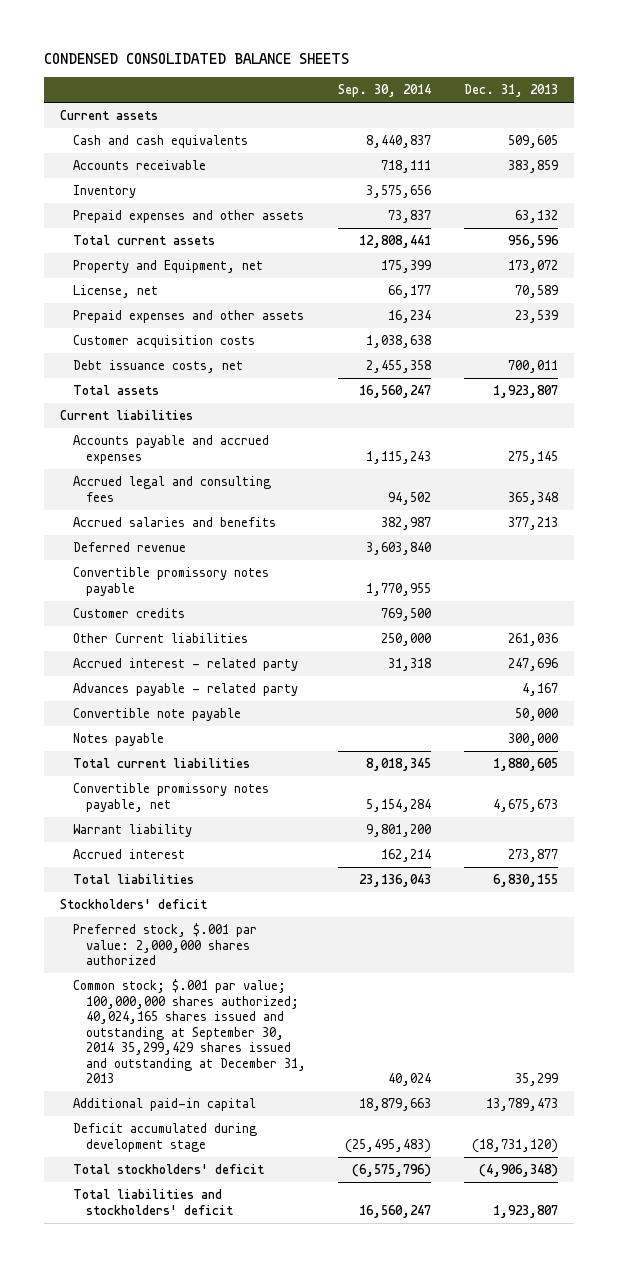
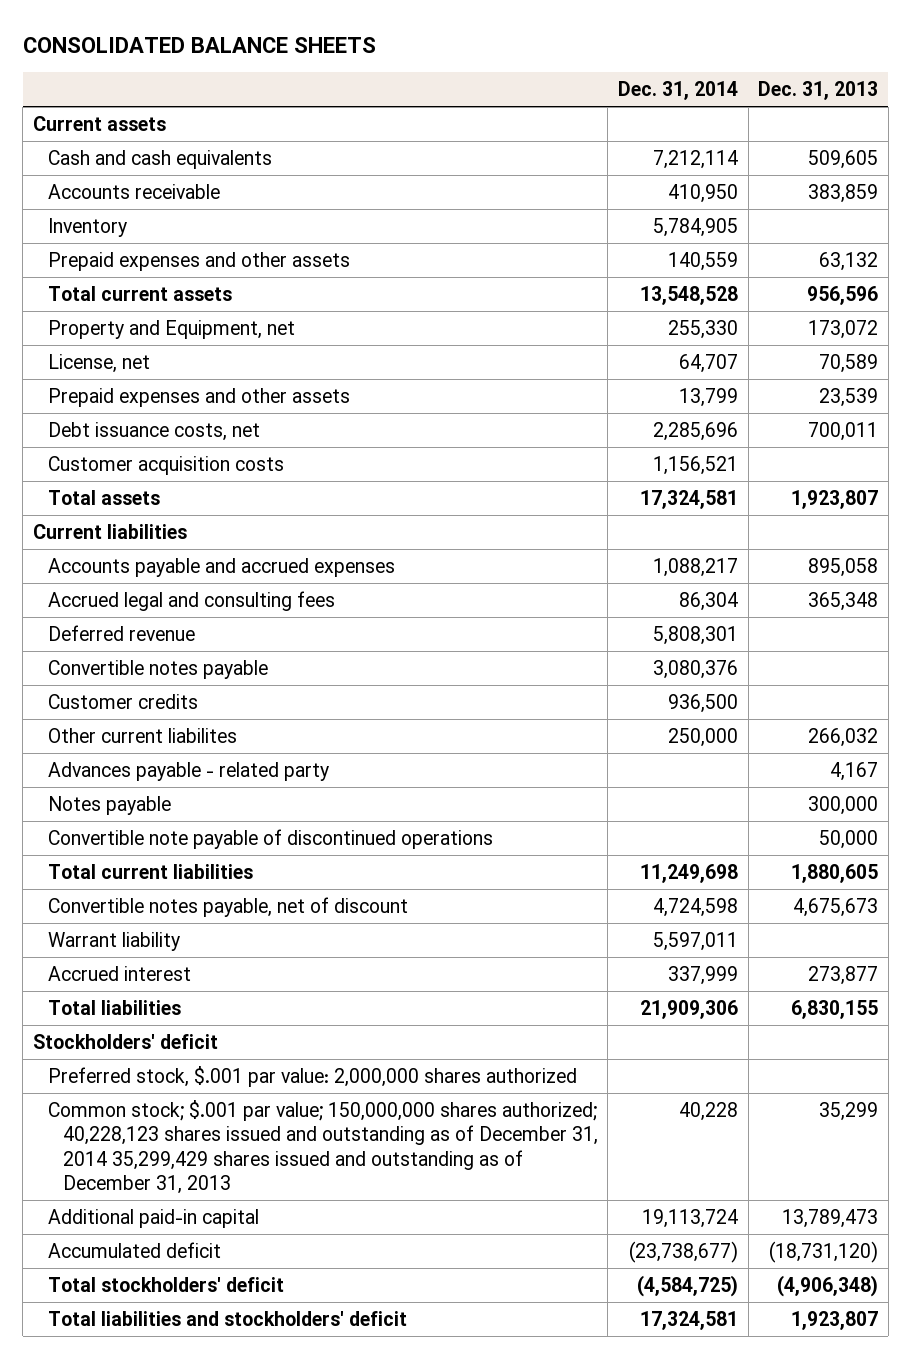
[44,53,350,65] CONDENSED CONSOLIDATED BALANCE SHEETS -> [22,36,376,53] CONSOLIDATED BALANCE SHEETS
[338,84,432,98] Sep. 30, 2014 -> none
none -> [617,80,738,100] Dec. 31, 2014
[73,335,256,349] Customer acquisition costs -> [47,455,284,475] Customer acquisition costs
[507,450,558,464] 275,145 -> [808,557,879,577] 895,058
[73,517,277,528] Accrued salaries and benefits -> none
[73,567,270,596] Convertible promissory notes payable -> [47,659,268,679] Convertible notes payable
[73,658,299,672] Accrued interest - related party -> none
[73,633,249,644] Other Current liabilities -> [47,727,237,743] Other current liabilites
[507,633,558,647] 261,036 -> [808,727,879,747] 266,032
[73,708,242,722] Convertible note payable -> none
none -> [47,828,493,849] Convertible note payable of discontinued operations
[73,783,270,812] Convertible promissory notes payable, net -> [47,896,408,917] Convertible notes payable, net of discount
[73,979,307,1083] Common stock; $.001 par value; 100,000,000 shares authorized; 40,024,165 shares issued and outstanding at September 30, 2014 35,299,429 shares issued and outstanding at December 31, 2013 -> [47,1099,598,1195] Common stock; $.001 par value; 150,000,000 shares authorized; 40,228,123 shares issued and outstanding as of December 31, 2014 35,299,429 shares issued and outstanding as of December 31, 2013
[73,1123,258,1152] Deficit accumulated during development stage -> [47,1241,221,1258] Accumulated deficit

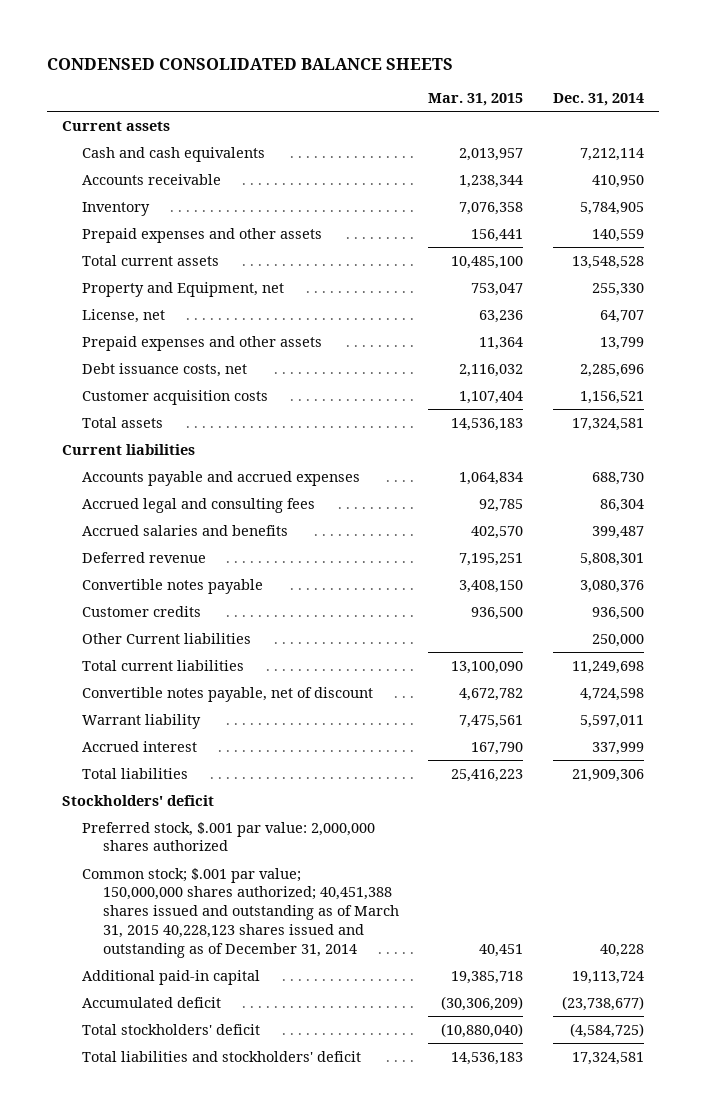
[22,36,376,53] CONSOLIDATED BALANCE SHEETS -> [47,57,454,70] CONDENSED CONSOLIDATED BALANCE SHEETS
[758,80,879,100] Dec. 31, 2013 -> none
none -> [428,92,524,106] Mar. 31, 2015
[652,557,738,577] 1,088,217 -> [592,471,645,485] 688,730
none -> [82,524,289,536] Accrued salaries and benefits
[47,761,329,781] Advances payable - related party -> none
[47,795,171,815] Notes payable -> none
[47,828,493,849] Convertible note payable of discontinued operations -> none
[47,727,237,743] Other current liabilites -> [82,632,252,644] Other Current liabilities
[47,1099,598,1195] Common stock; $.001 par value; 150,000,000 shares authorized; 40,228,123 shares issued and outstanding as of December 31, 2014 35,299,429 shares issued and outstanding as of December 31, 2013 -> [82,867,399,958] Common stock; $.001 par value; 150,000,000 shares authorized; 40,451,388 shares issued and outstanding as of March 31, 2015 40,228,123 shares issued and outstanding as of December 31, 2014

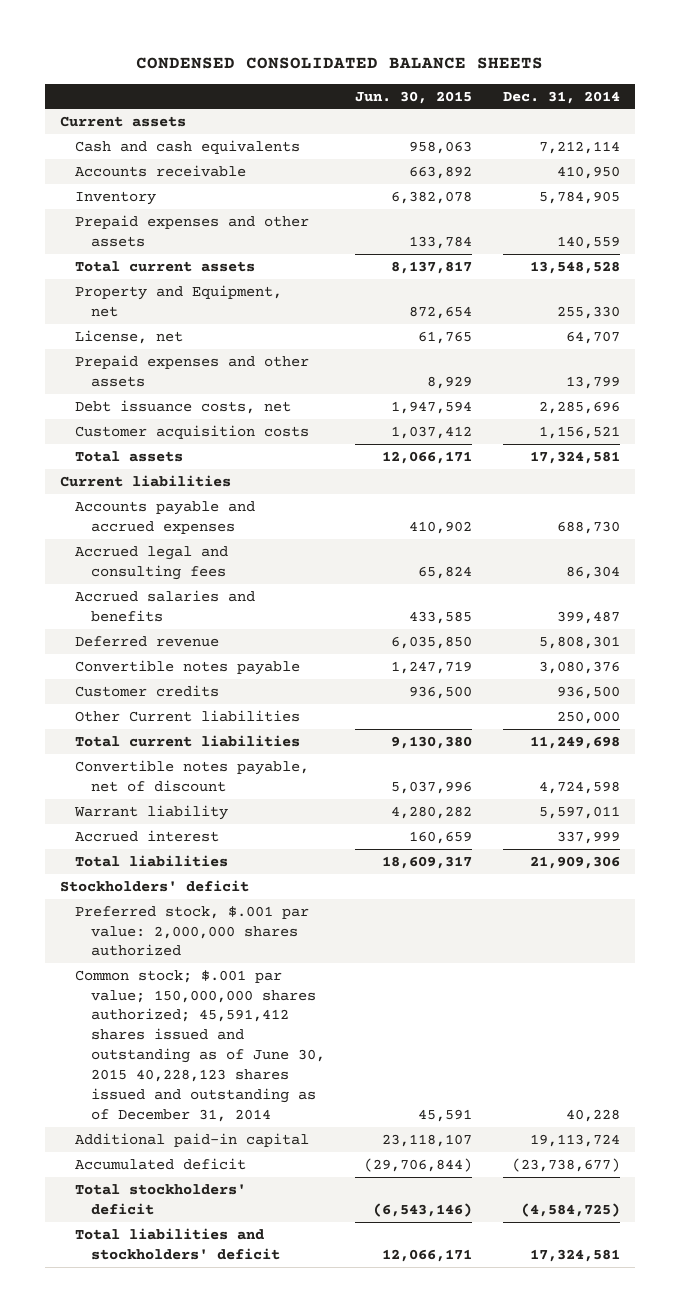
[428,92,524,106] Mar. 31, 2015 -> none
none -> [355,90,473,104] Jun. 30, 2015
[82,867,399,958] Common stock; $.001 par value; 150,000,000 shares authorized; 40,451,388 shares issued and outstanding as of March 31, 2015 40,228,123 shares issued and outstanding as of December 31, 2014 -> [75,969,326,1122] Common stock; $.001 par value; 150,000,000 shares authorized; 45,591,412 shares issued and outstanding as of June 30, 2015 40,228,123 shares issued and outstanding as of December 31, 2014

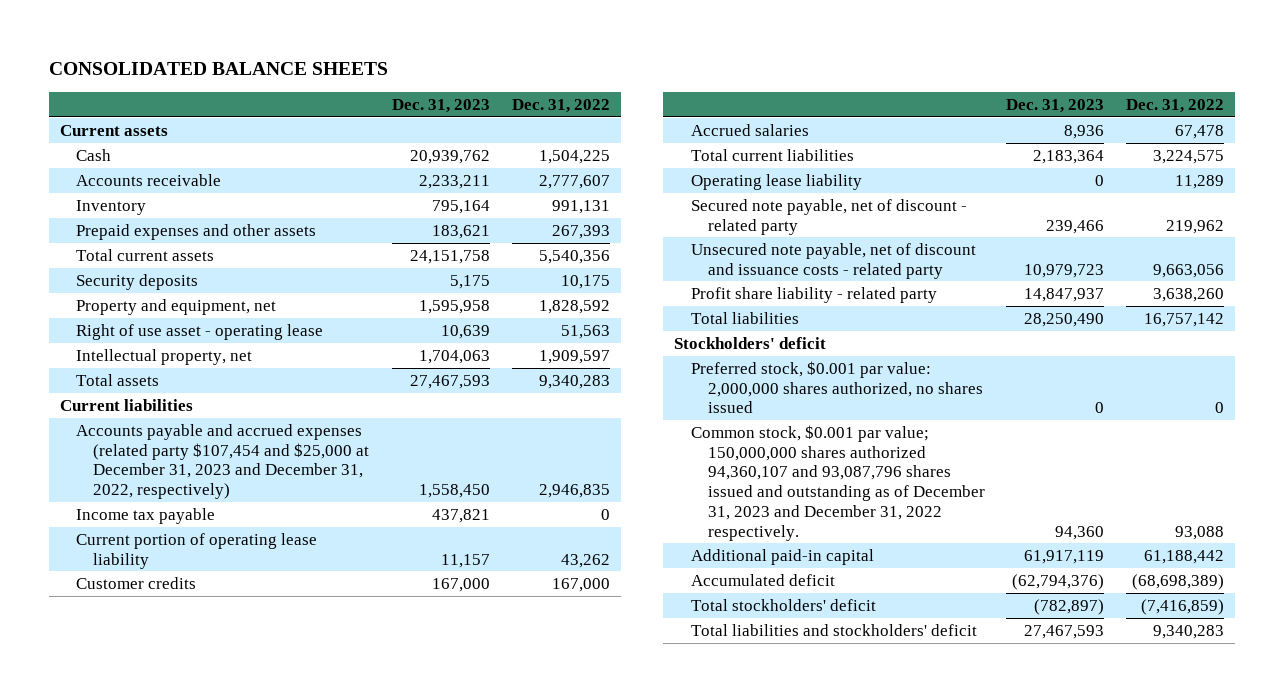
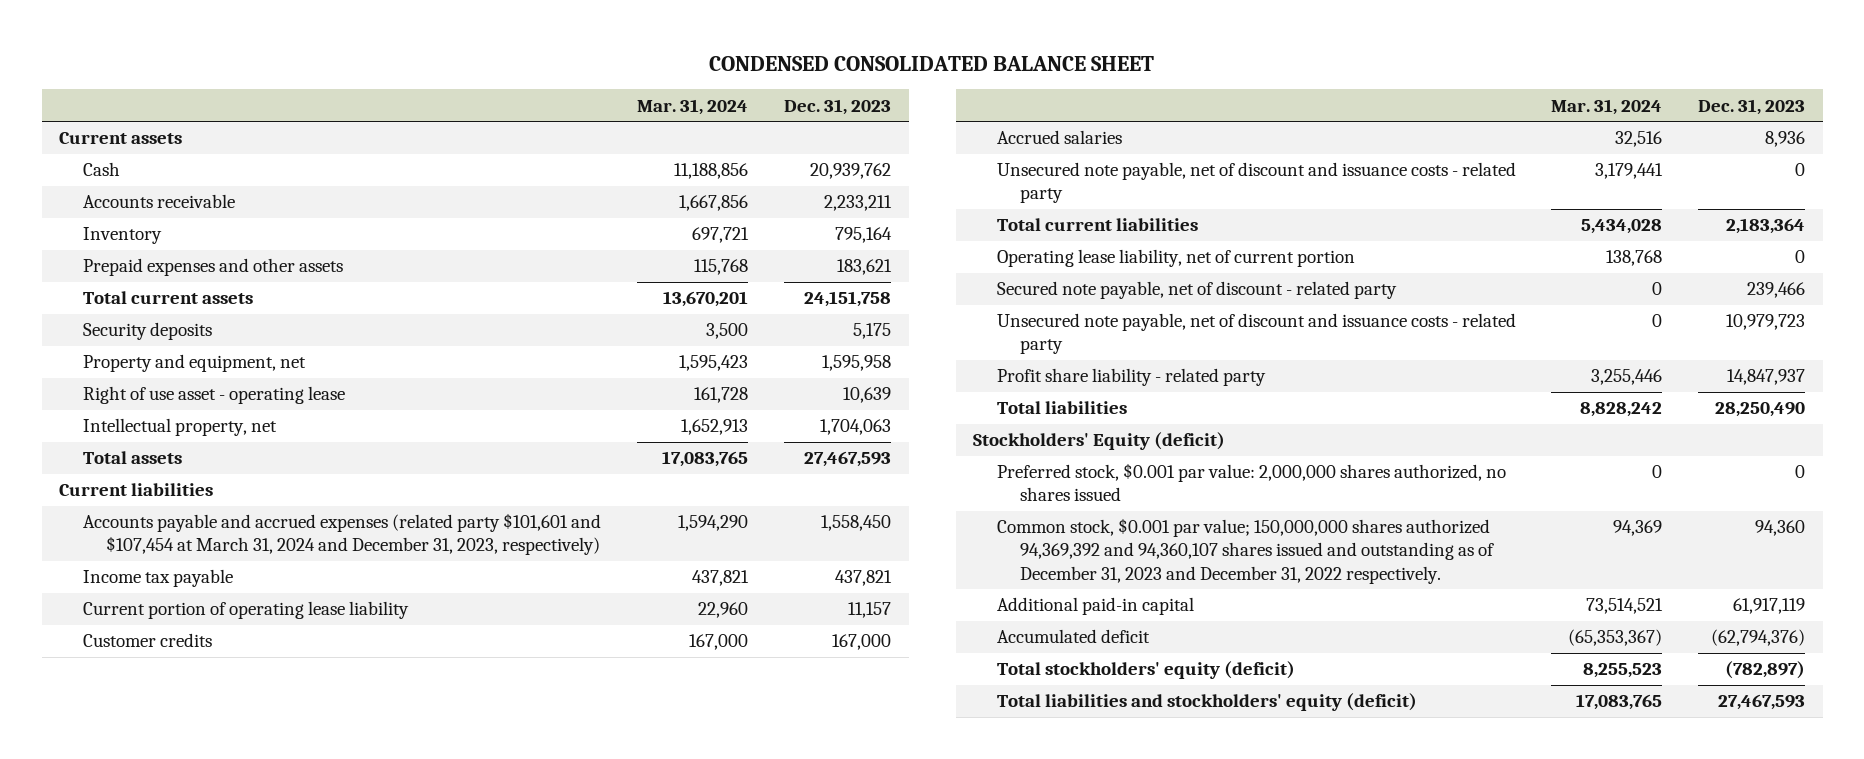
[48,62,388,76] CONSOLIDATED BALANCE SHEETS -> [709,55,1155,71] CONDENSED CONSOLIDATED BALANCE SHEET
[511,99,610,114] Dec. 31, 2022 -> none
none -> [637,98,749,115] Mar. 31, 2024
[76,423,370,500] Accounts payable and accrued expenses (related party $107,454 and $25,000 at December 31, 2023 and December 31, 2022, respectively) -> [82,513,601,556] Accounts payable and accrued expenses (related party $101,601 and $107,454 at March 31, 2024 and December 31, 2023, respectively)
none -> [996,162,1516,204] Unsecured note payable, net of discount and issuance costs - related party
[690,173,862,190] Operating lease liability -> none
none -> [996,249,1355,268] Operating lease liability, net of current portion
[674,336,827,349] Stockholders' deficit -> [973,432,1226,451] Stockholders' Equity (deficit)
[690,424,985,541] Common stock, $0.001 par value; 150,000,000 shares authorized 94,360,107 and 93,087,796 shares issued and outstanding as of December 31, 2023 and December 31, 2022 respectively. -> [996,518,1495,584] Common stock, $0.001 par value; 150,000,000 shares authorized 94,369,392 and 94,360,107 shares issued and outstanding as of December 31, 2023 and December 31, 2022 respectively.
[690,598,876,611] Total stockholders' deficit -> [996,661,1295,680] Total stockholders' equity (deficit)
[690,623,977,636] Total liabilities and stockholders' deficit -> [996,693,1417,712] Total liabilities and stockholders' equity (deficit)

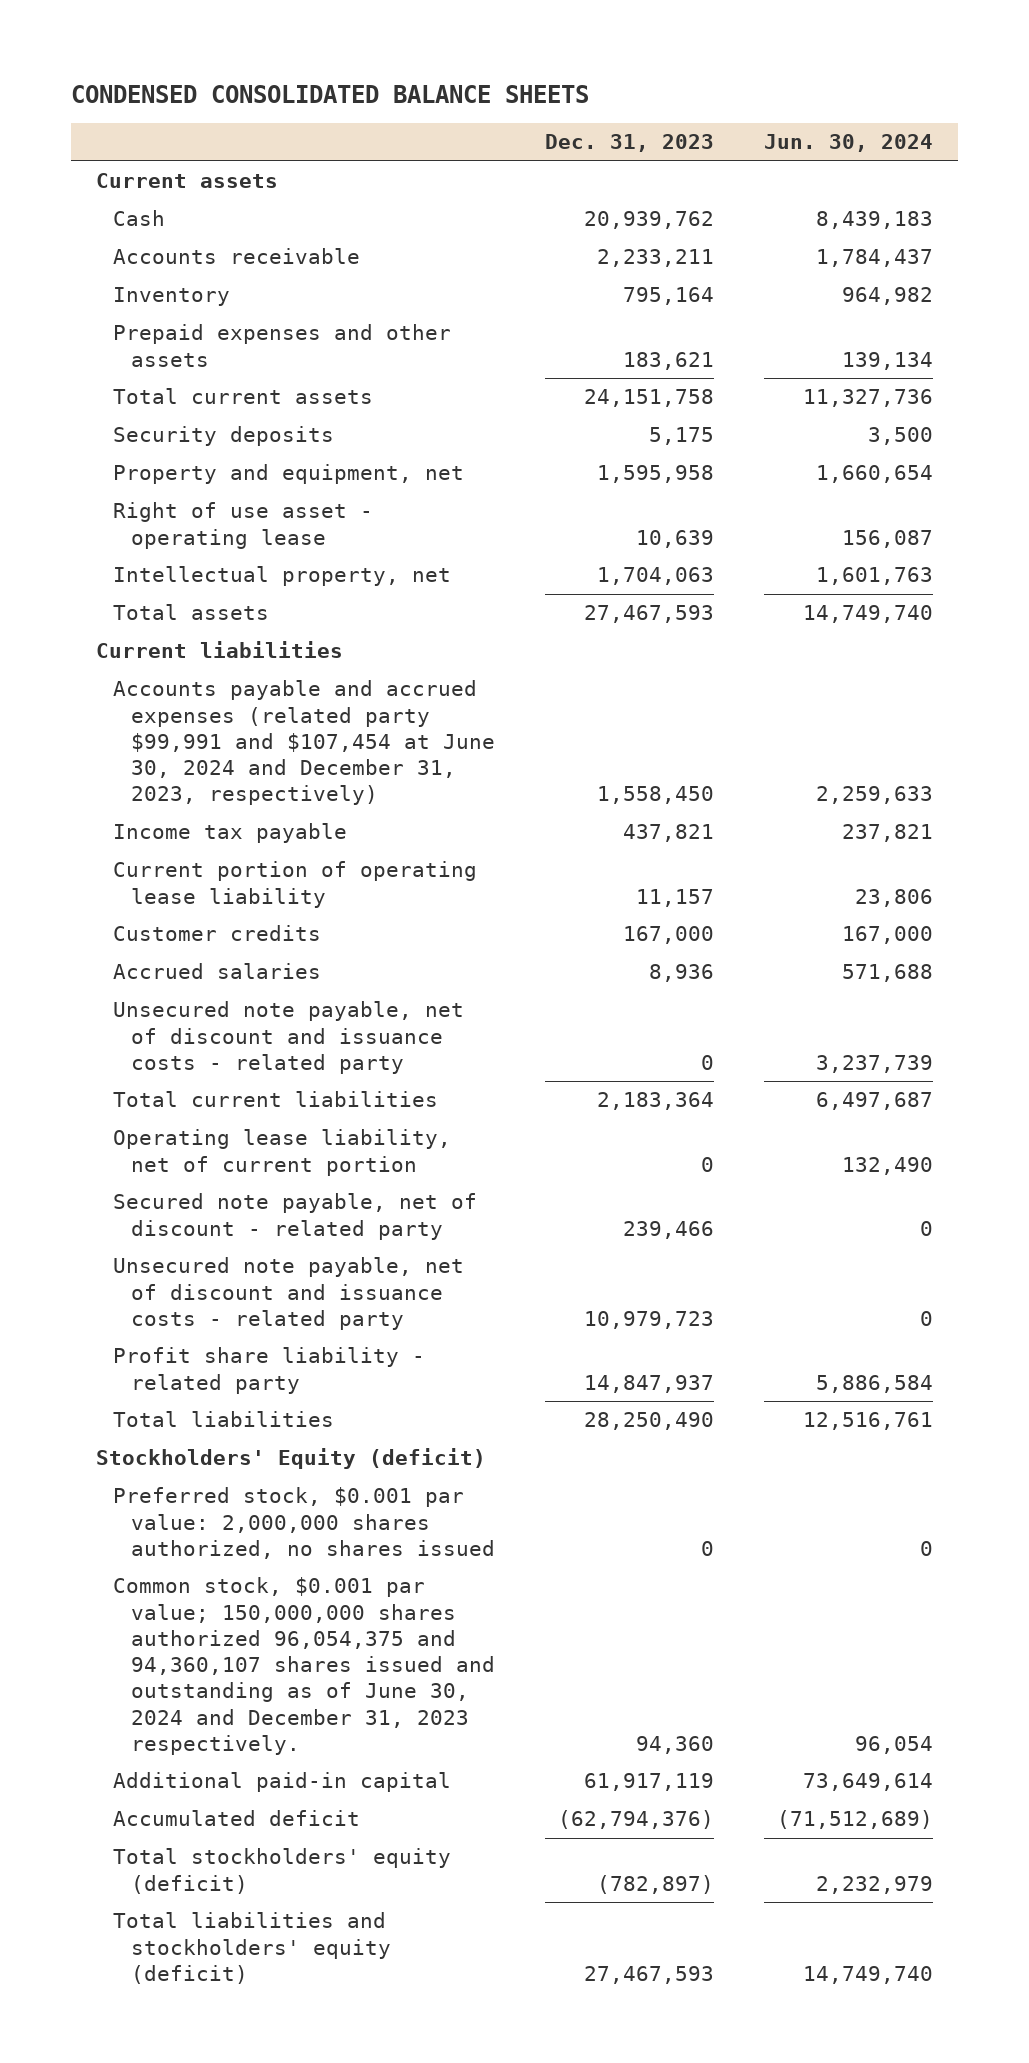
[709,55,1155,71] CONDENSED CONSOLIDATED BALANCE SHEET -> [70,84,589,103] CONDENSED CONSOLIDATED BALANCE SHEETS
[637,98,749,115] Mar. 31, 2024 -> none
none -> [763,134,933,153] Jun. 30, 2024
[82,513,601,556] Accounts payable and accrued expenses (related party $101,601 and $107,454 at March 31, 2024 and December 31, 2023, respectively) -> [113,680,495,806] Accounts payable and accrued expenses (related party $99,991 and $107,454 at June 30, 2024 and December 31, 2023, respectively)
[996,518,1495,584] Common stock, $0.001 par value; 150,000,000 shares authorized 94,369,392 and 94,360,107 shares issued and outstanding as of December 31, 2023 and December 31, 2022 respectively. -> [113,1577,495,1755] Common stock, $0.001 par value; 150,000,000 shares authorized 96,054,375 and 94,360,107 shares issued and outstanding as of June 30, 2024 and December 31, 2023 respectively.

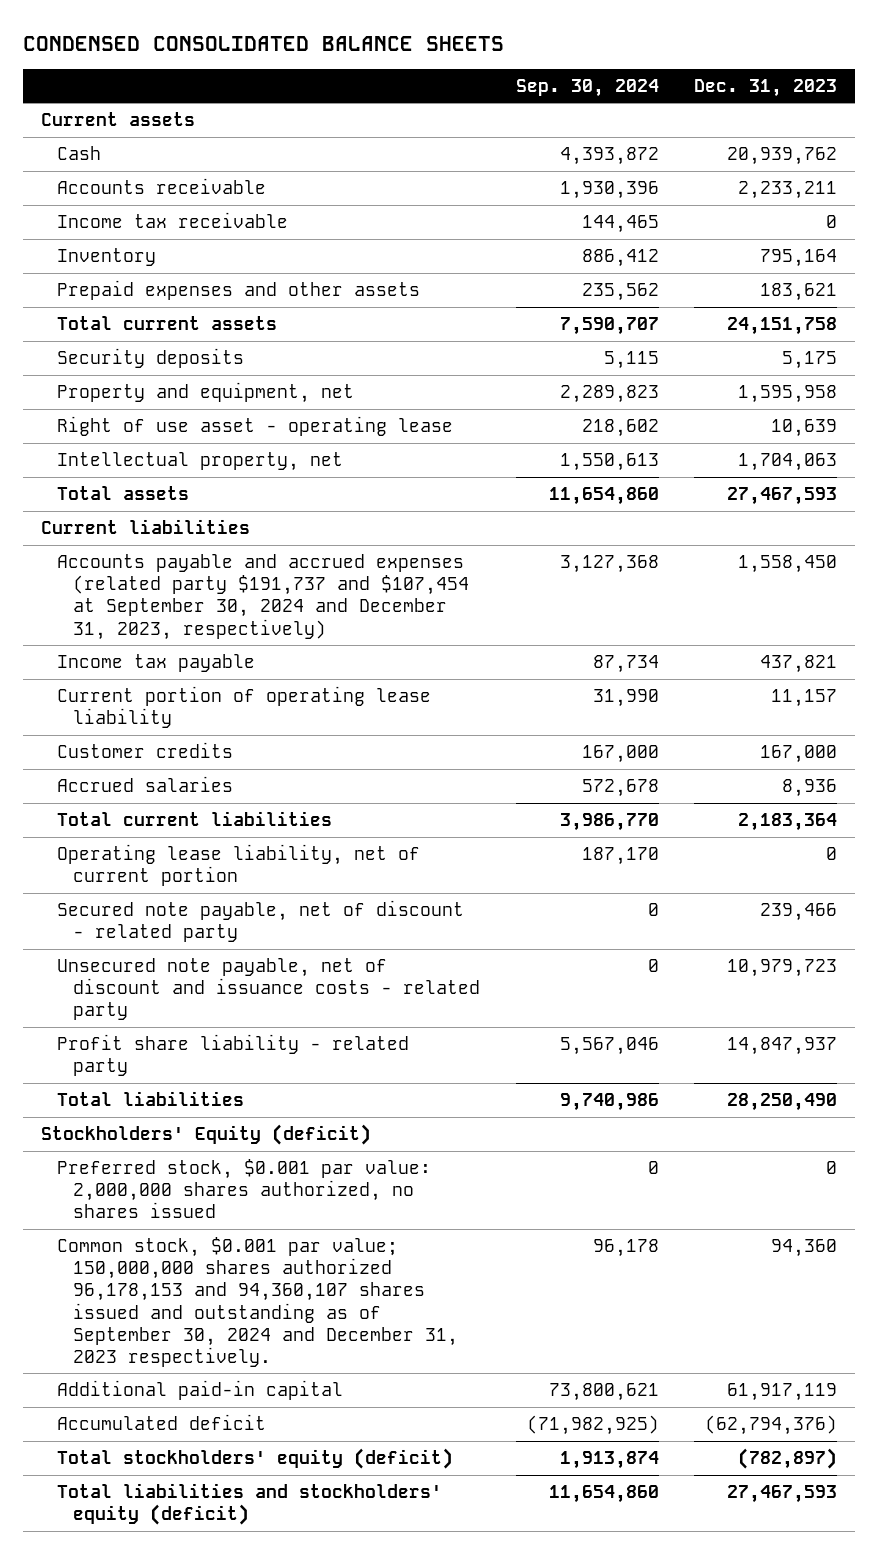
[763,134,933,153] Jun. 30, 2024 -> none
none -> [515,78,659,97] Sep. 30, 2024
none -> [56,212,288,229] Income tax receivable
[113,680,495,806] Accounts payable and accrued expenses (related party $99,991 and $107,454 at June 30, 2024 and December 31, 2023, respectively) -> [56,554,470,640] Accounts payable and accrued expenses (related party $191,737 and $107,454 at September 30, 2024 and December 31, 2023, respectively)
[113,1001,465,1074] Unsecured note payable, net of discount and issuance costs - related party -> none
[113,1577,495,1755] Common stock, $0.001 par value; 150,000,000 shares authorized 96,054,375 and 94,360,107 shares issued and outstanding as of June 30, 2024 and December 31, 2023 respectively. -> [56,1237,459,1367] Common stock, $0.001 par value; 150,000,000 shares authorized 96,178,153 and 94,360,107 shares issued and outstanding as of September 30, 2024 and December 31, 2023 respectively.

